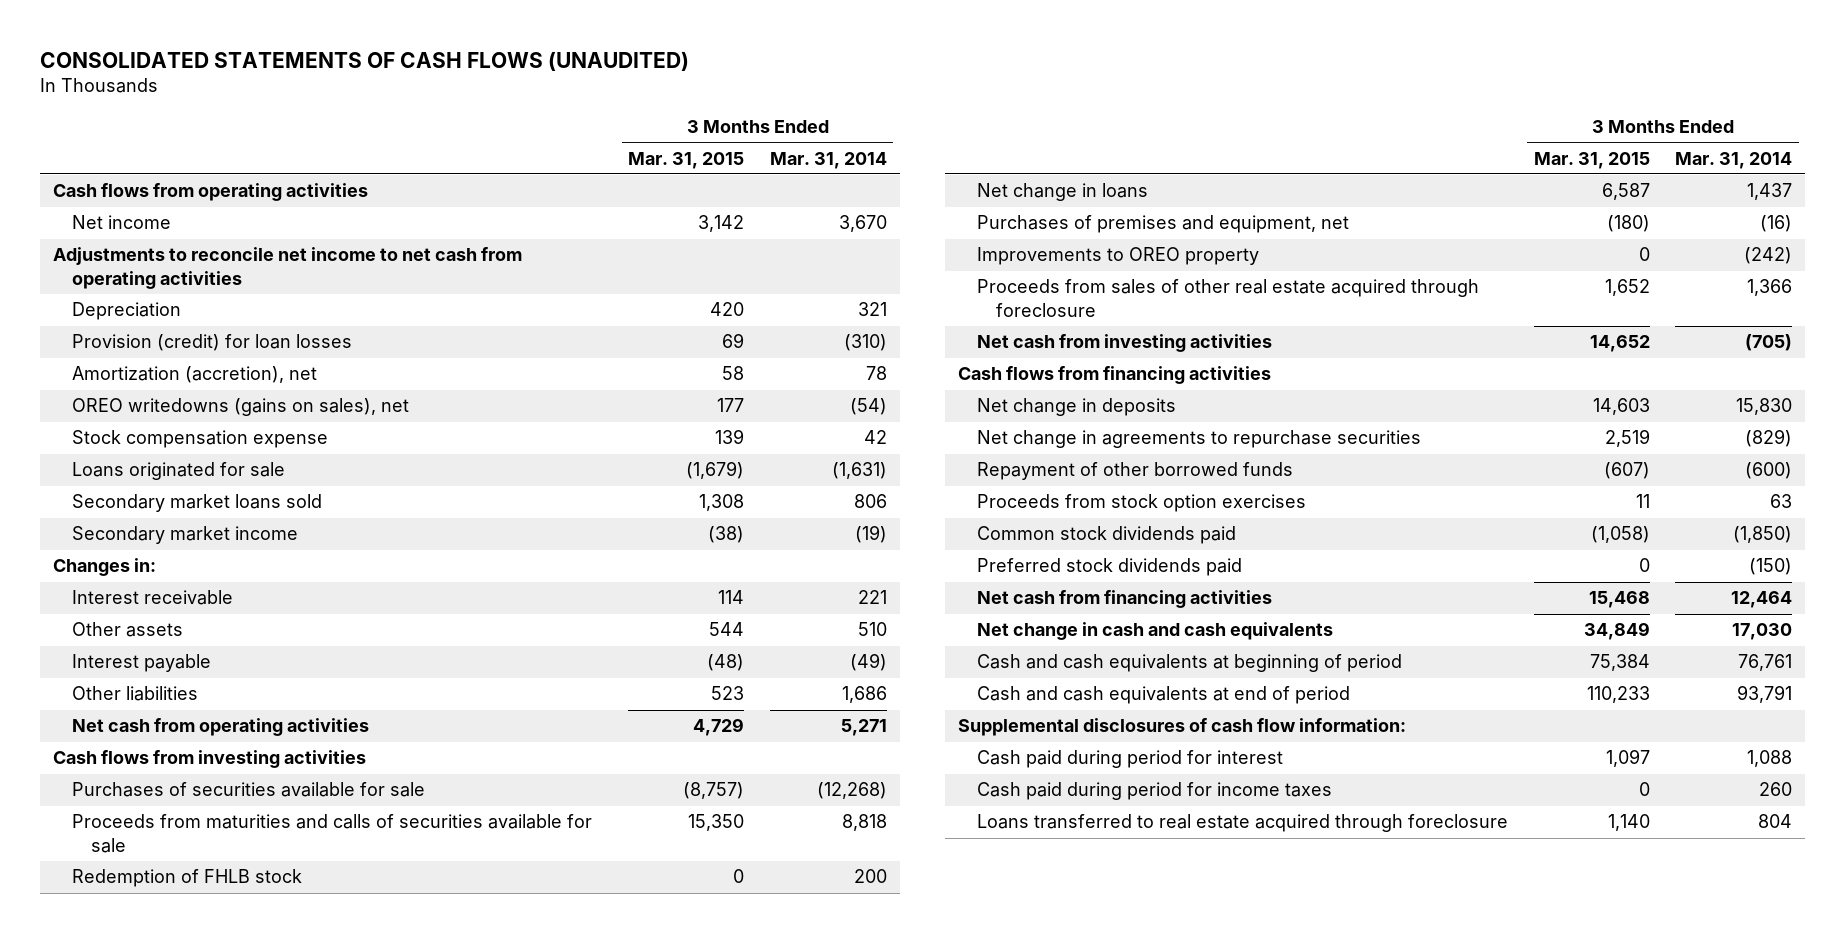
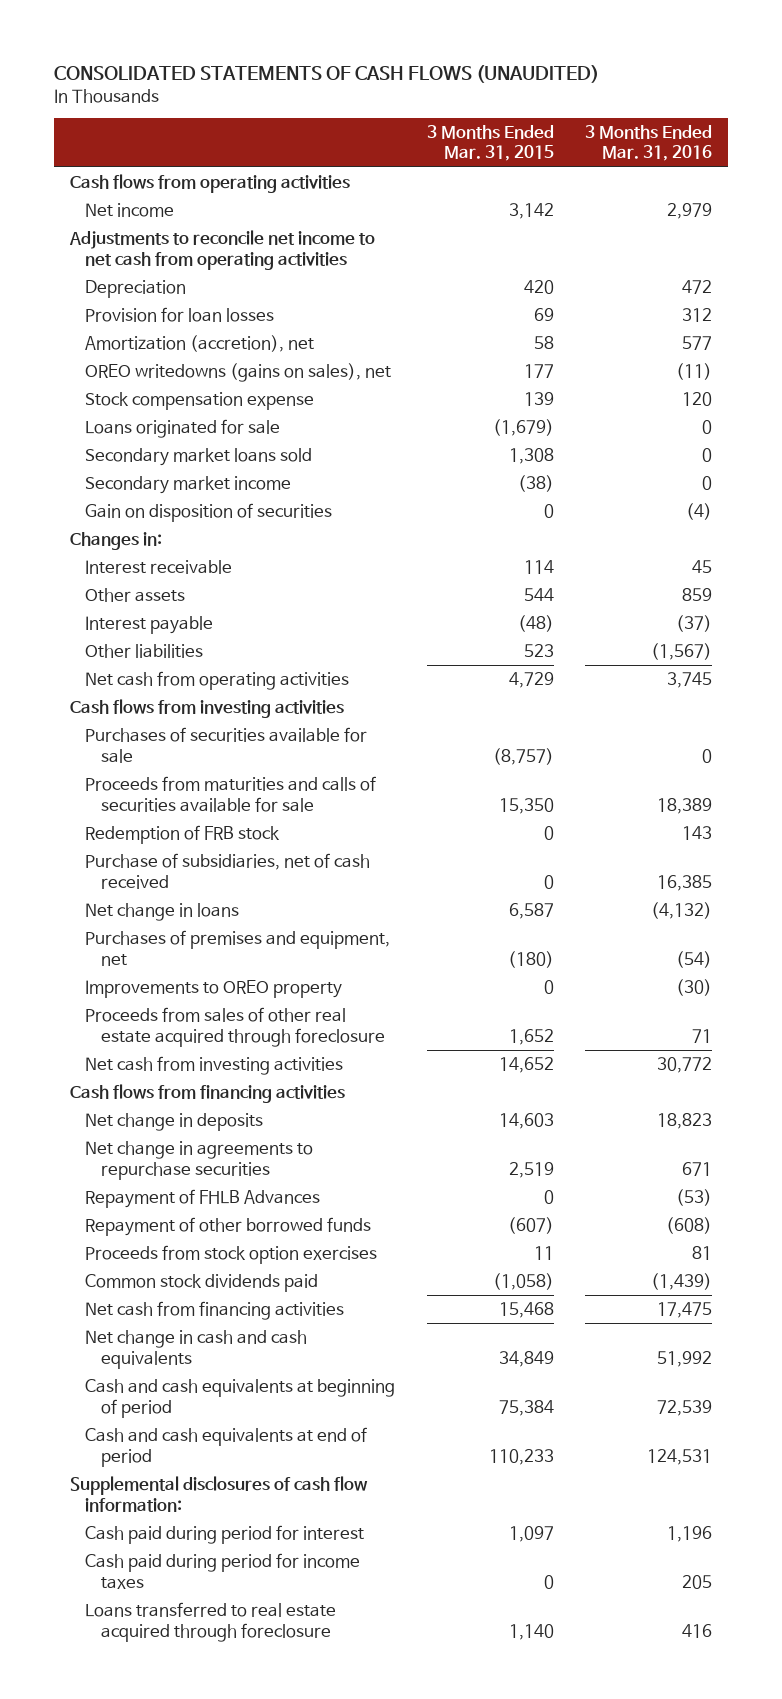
[770,151,888,169] Mar. 31, 2014 -> none
none -> [585,125,713,162] 3 Months Ended Mar. 31, 2016
[71,334,352,352] Provision (credit) for loan losses -> [85,307,275,323] Provision for loan losses
none -> [85,503,333,523] Gain on disposition of securities
[71,869,302,888] Redemption of FHLB stock -> [85,825,281,845] Redemption of FRB stock
none -> [85,853,371,889] Purchase of subsidiaries, net of cash received
none -> [85,1189,321,1209] Repayment of FHLB Advances
[977,558,1243,577] Preferred stock dividends paid -> none

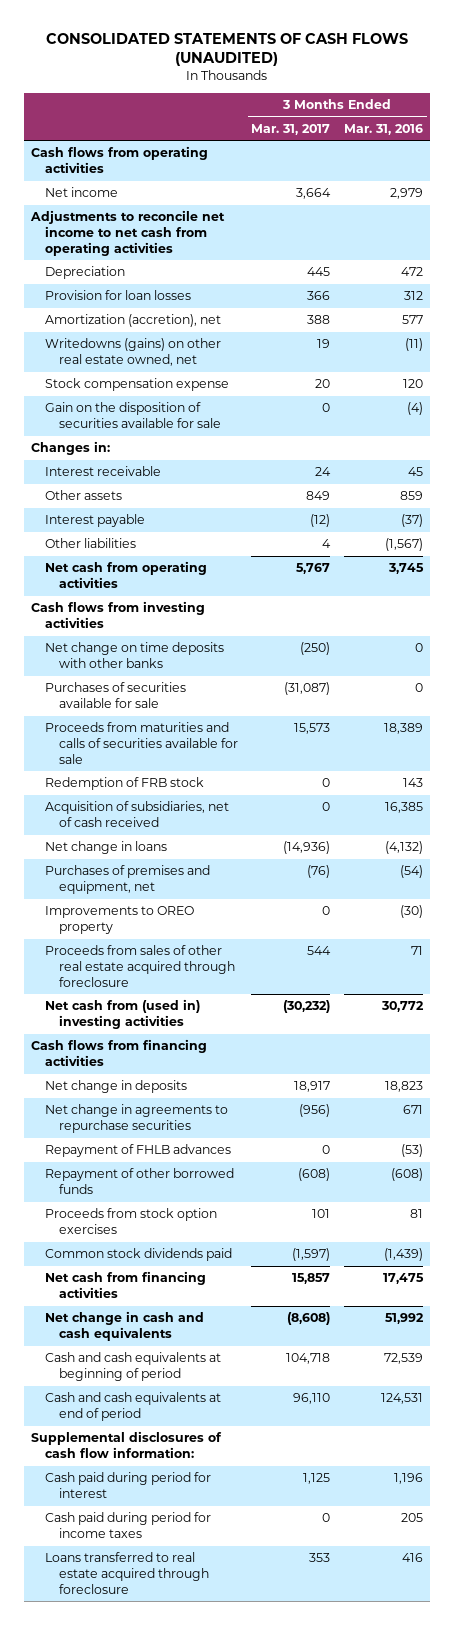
[426,125,554,162] 3 Months Ended Mar. 31, 2015 -> none
none -> [251,123,331,135] Mar. 31, 2017
[85,363,392,383] OREO writedowns (gains on sales), net -> [44,338,221,367] Writedowns (gains) on other real estate owned, net
[85,419,281,439] Loans originated for sale -> none
[85,448,313,467] Secondary market loans sold -> none
[85,476,292,495] Secondary market income -> none
[85,503,333,523] Gain on disposition of securities -> [44,402,221,429] Gain on the disposition of securities available for sale
none -> [44,642,224,669] Net change on time deposits with other banks
[85,853,371,889] Purchase of subsidiaries, net of cash received -> [44,801,229,828] Acquisition of subsidiaries, net of cash received
[85,1056,344,1076] Net cash from investing activities -> [44,999,200,1030] Net cash from (used in) investing activities
[85,1189,321,1209] Repayment of FHLB Advances -> [44,1144,231,1158] Repayment of FHLB advances

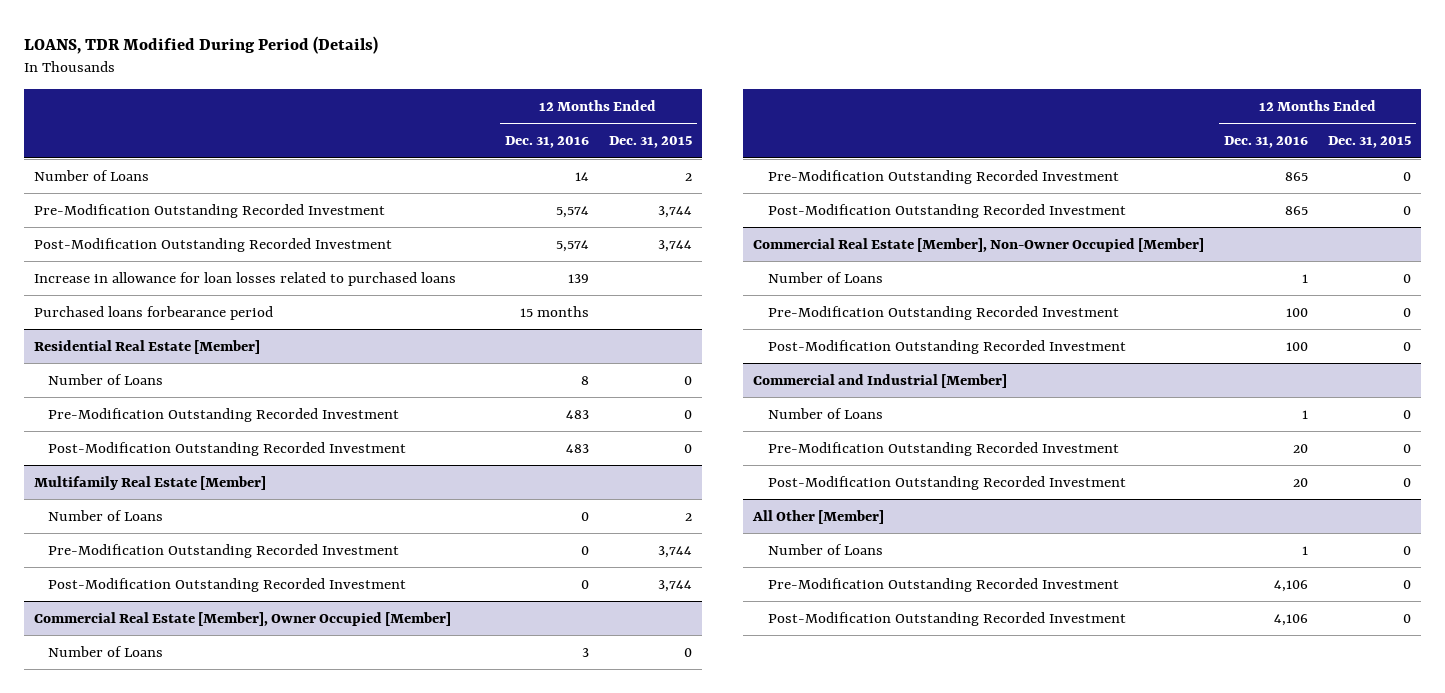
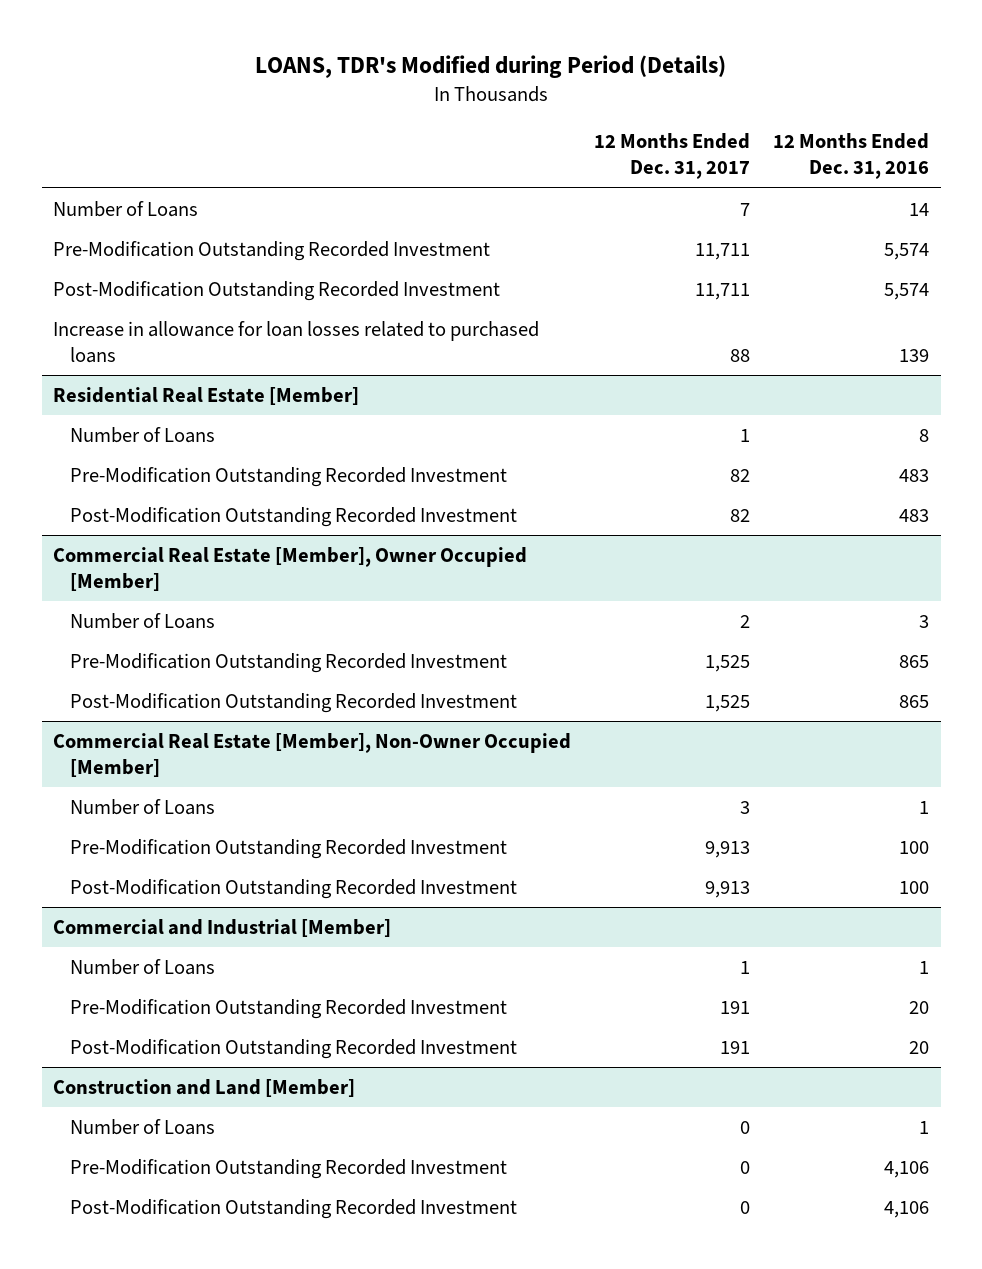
[23,35,378,54] LOANS, TDR Modified During Period (Details) -> [255,55,727,79] LOANS, TDR's Modified during Period (Details)
[608,136,692,149] Dec. 31, 2015 -> none
none -> [594,133,751,180] 12 Months Ended Dec. 31, 2017
[33,305,273,320] Purchased loans forbearance period -> none
[33,475,266,490] Multifamily Real Estate [Member] -> none
[48,509,164,521] Number of Loans -> none
[48,543,400,558] Pre-Modification Outstanding Recorded Investment -> none
[48,577,407,592] Post-Modification Outstanding Recorded Investment -> none
[752,509,885,524] All Other [Member] -> none
none -> [53,1078,356,1097] Construction and Land [Member]

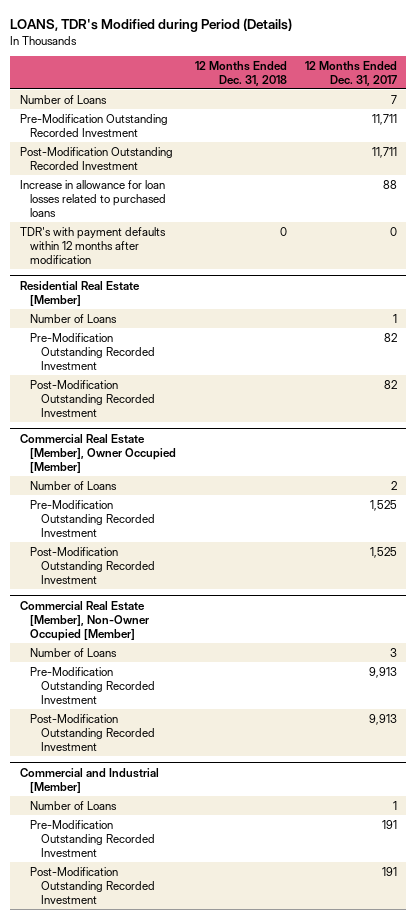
[773,133,930,180] 12 Months Ended Dec. 31, 2016 -> none
none -> [194,60,287,86] 12 Months Ended Dec. 31, 2018
none -> [19,226,166,264] TDR's with payment defaults within 12 months after modification
[53,1078,356,1097] Construction and Land [Member] -> none
[69,1118,215,1135] Number of Loans -> none
[69,1158,507,1179] Pre-Modification Outstanding Recorded Investment -> none
[69,1198,517,1219] Post-Modification Outstanding Recorded Investment -> none

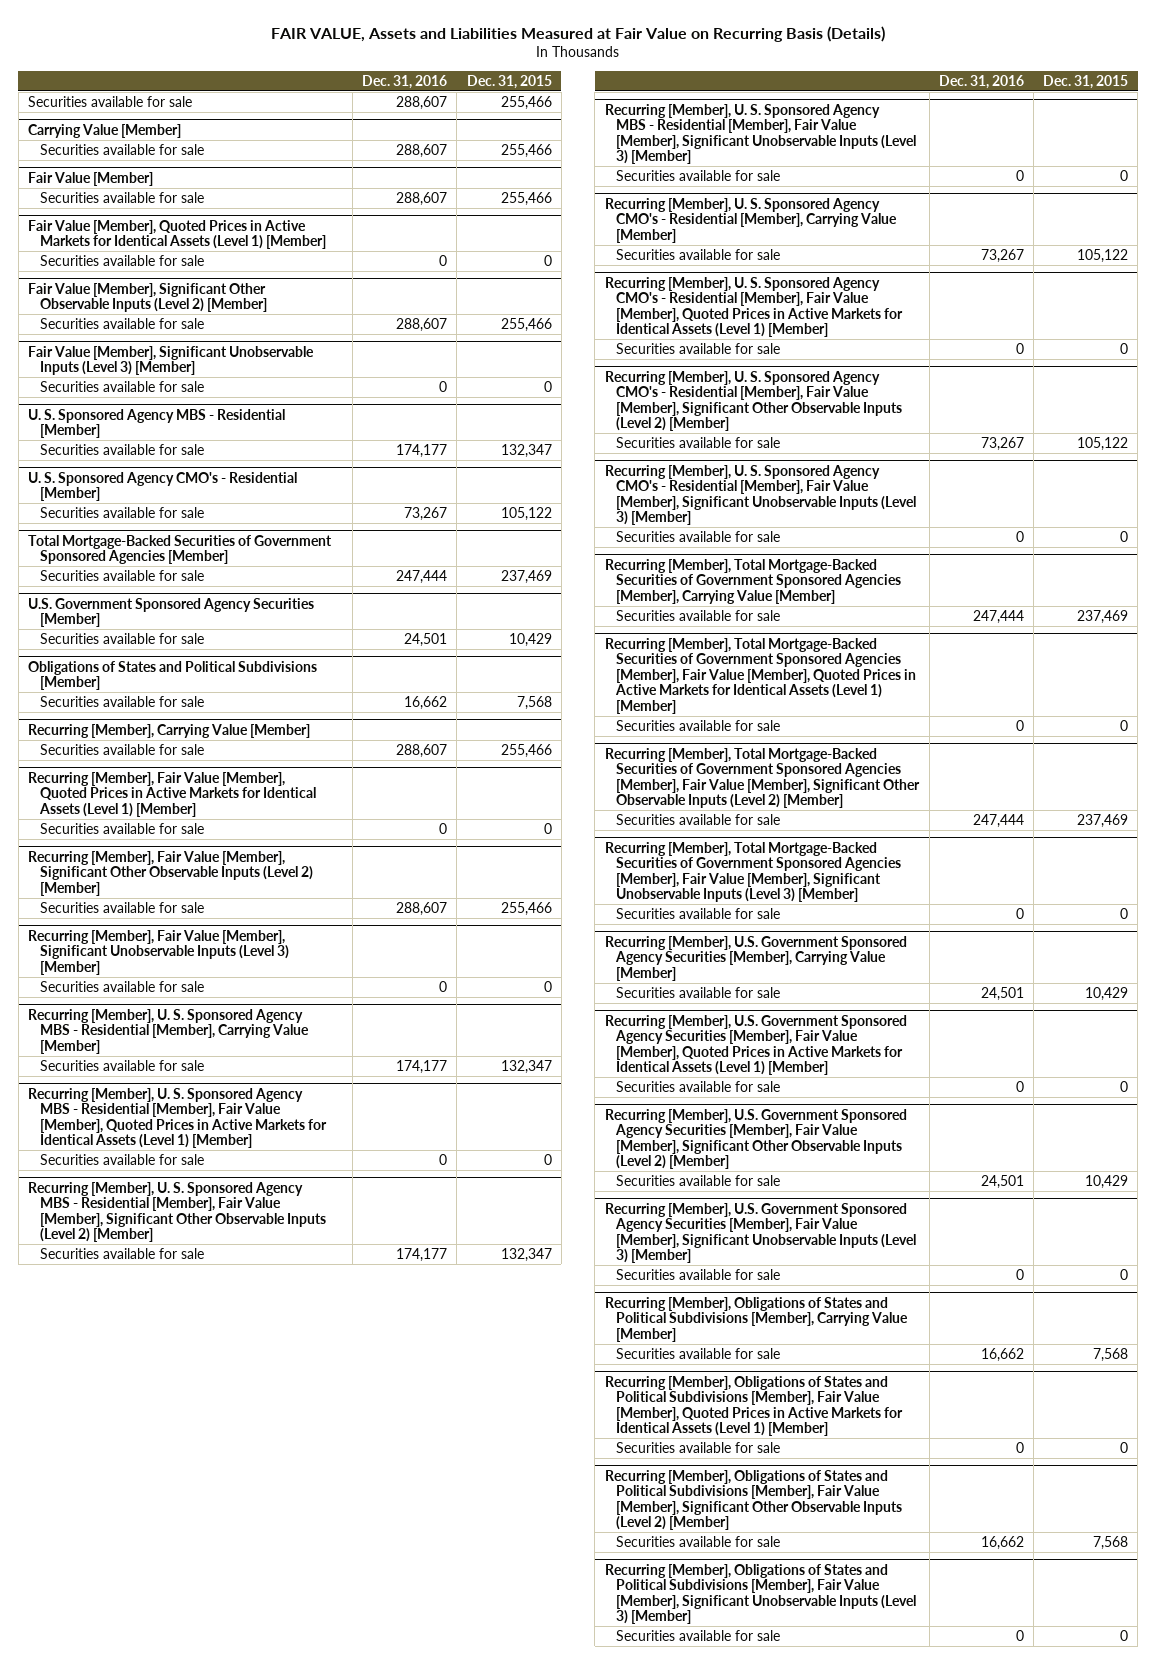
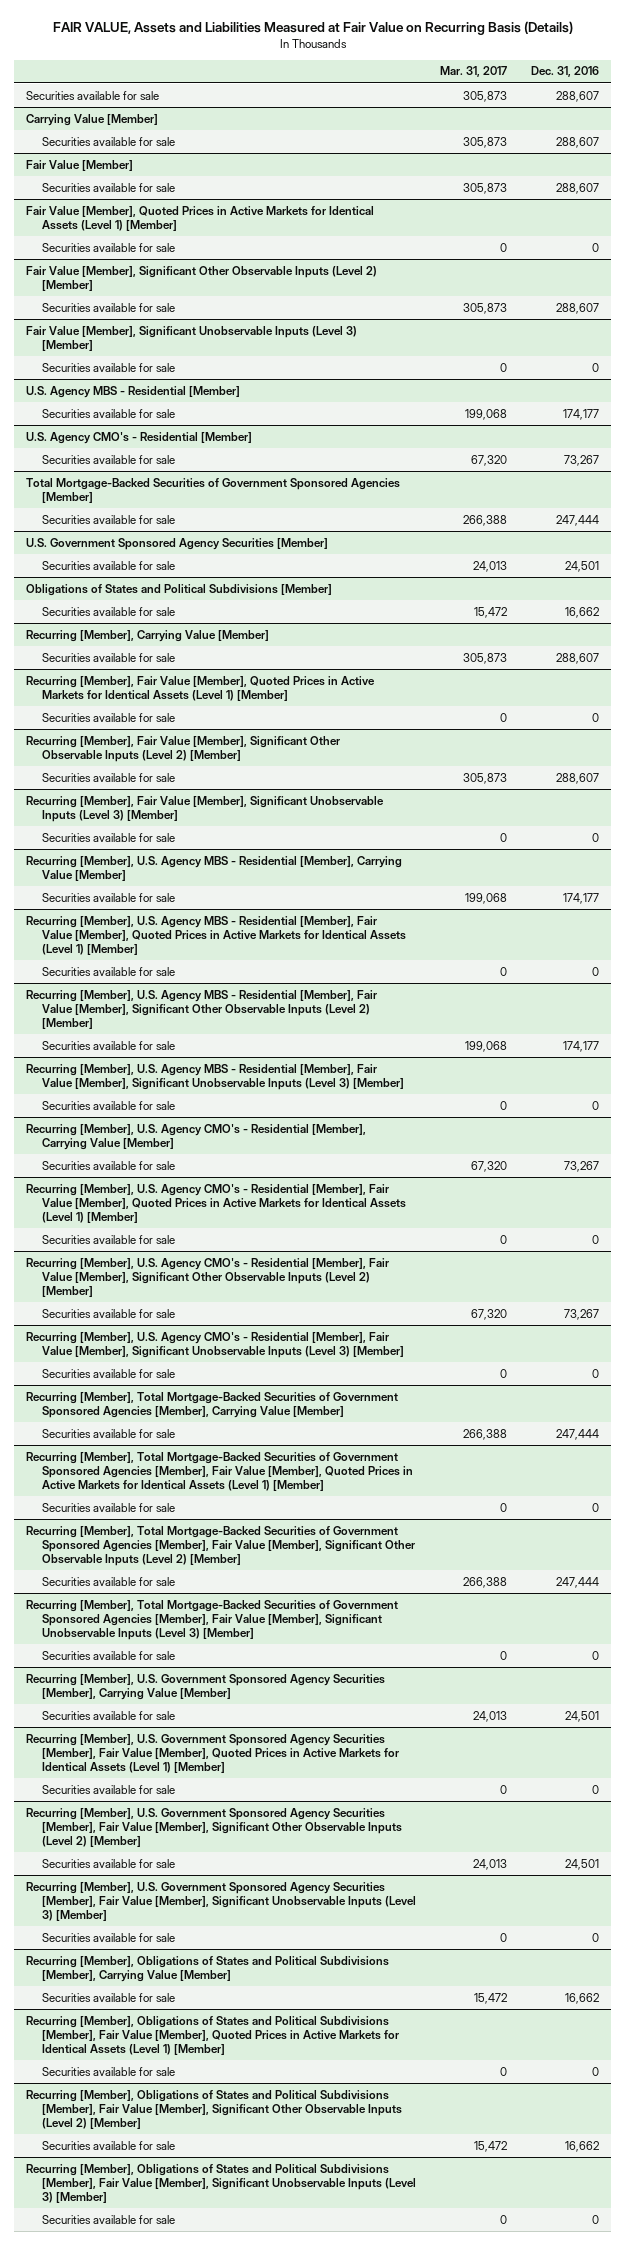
[466,74,552,89] Dec. 31, 2015 -> none
none -> [440,66,508,78] Mar. 31, 2017
[28,408,286,439] U. S. Sponsored Agency MBS - Residential [Member] -> [26,385,241,398] U.S. Agency MBS - Residential [Member]
[28,471,298,502] U. S. Sponsored Agency CMO's - Residential [Member] -> [26,431,253,444] U.S. Agency CMO's - Residential [Member]
[28,1008,309,1054] Recurring [Member], U. S. Sponsored Agency MBS - Residential [Member], Carrying Value [Member] -> [26,855,403,881] Recurring [Member], U.S. Agency MBS - Residential [Member], Carrying Value [Member]
[28,1087,327,1149] Recurring [Member], U. S. Sponsored Agency MBS - Residential [Member], Fair Value [Member], Quoted Prices in Active Markets for Identical Assets (Level 1) [Member] -> [26,915,406,956] Recurring [Member], U.S. Agency MBS - Residential [Member], Fair Value [Member], Quoted Prices in Active Markets for Identical Assets (Level 1) [Member]
[28,1181,326,1243] Recurring [Member], U. S. Sponsored Agency MBS - Residential [Member], Fair Value [Member], Significant Other Observable Inputs (Level 2) [Member] -> [26,989,378,1030] Recurring [Member], U.S. Agency MBS - Residential [Member], Fair Value [Member], Significant Other Observable Inputs (Level 2) [Member]
[604,103,917,165] Recurring [Member], U. S. Sponsored Agency MBS - Residential [Member], Fair Value [Member], Significant Unobservable Inputs (Level 3) [Member] -> [26,1063,404,1090] Recurring [Member], U.S. Agency MBS - Residential [Member], Fair Value [Member], Significant Unobservable Inputs (Level 3) [Member]
[604,197,898,243] Recurring [Member], U. S. Sponsored Agency CMO's - Residential [Member], Carrying Value [Member] -> [26,1123,367,1150] Recurring [Member], U.S. Agency CMO's - Residential [Member], Carrying Value [Member]
[604,276,904,338] Recurring [Member], U. S. Sponsored Agency CMO's - Residential [Member], Fair Value [Member], Quoted Prices in Active Markets for Identical Assets (Level 1) [Member] -> [26,1183,406,1224] Recurring [Member], U.S. Agency CMO's - Residential [Member], Fair Value [Member], Quoted Prices in Active Markets for Identical Assets (Level 1) [Member]
[604,370,903,432] Recurring [Member], U. S. Sponsored Agency CMO's - Residential [Member], Fair Value [Member], Significant Other Observable Inputs (Level 2) [Member] -> [26,1257,390,1298] Recurring [Member], U.S. Agency CMO's - Residential [Member], Fair Value [Member], Significant Other Observable Inputs (Level 2) [Member]
[604,464,917,526] Recurring [Member], U. S. Sponsored Agency CMO's - Residential [Member], Fair Value [Member], Significant Unobservable Inputs (Level 3) [Member] -> [26,1331,404,1358] Recurring [Member], U.S. Agency CMO's - Residential [Member], Fair Value [Member], Significant Unobservable Inputs (Level 3) [Member]

